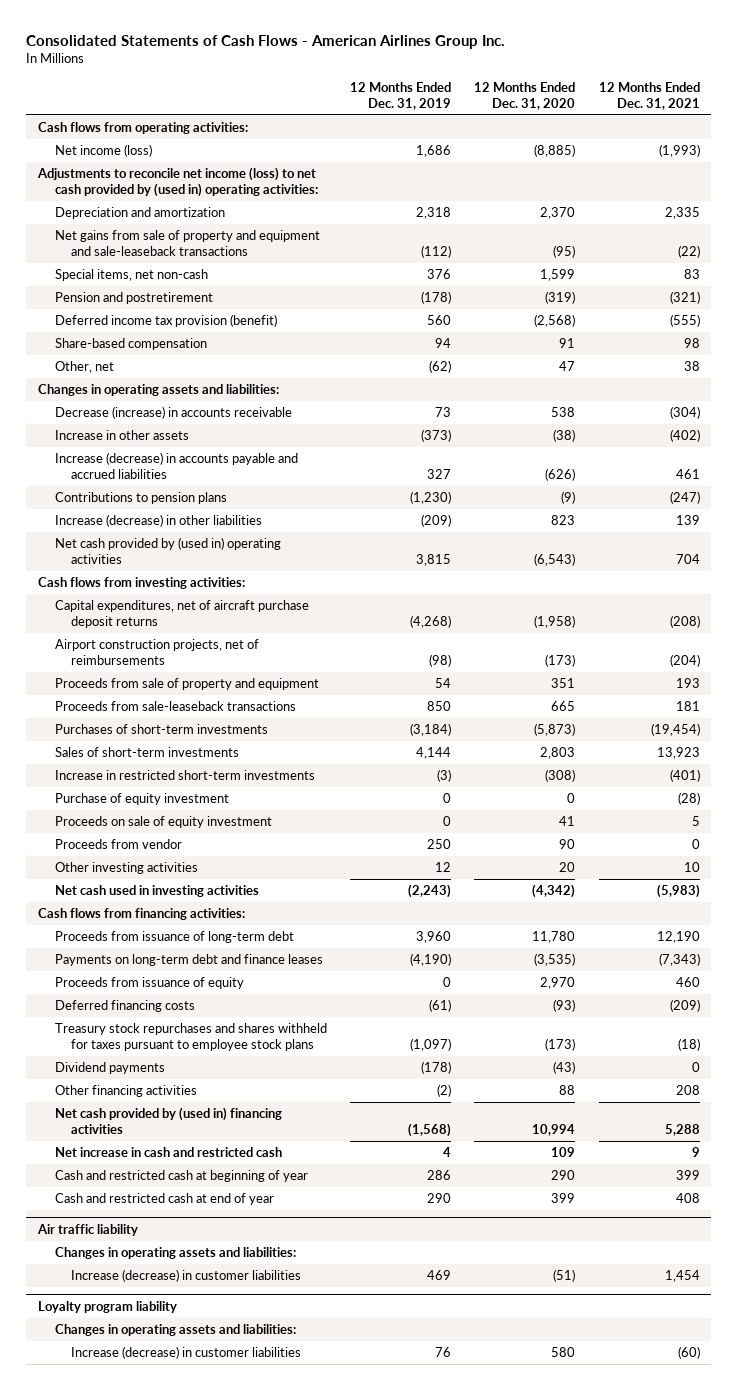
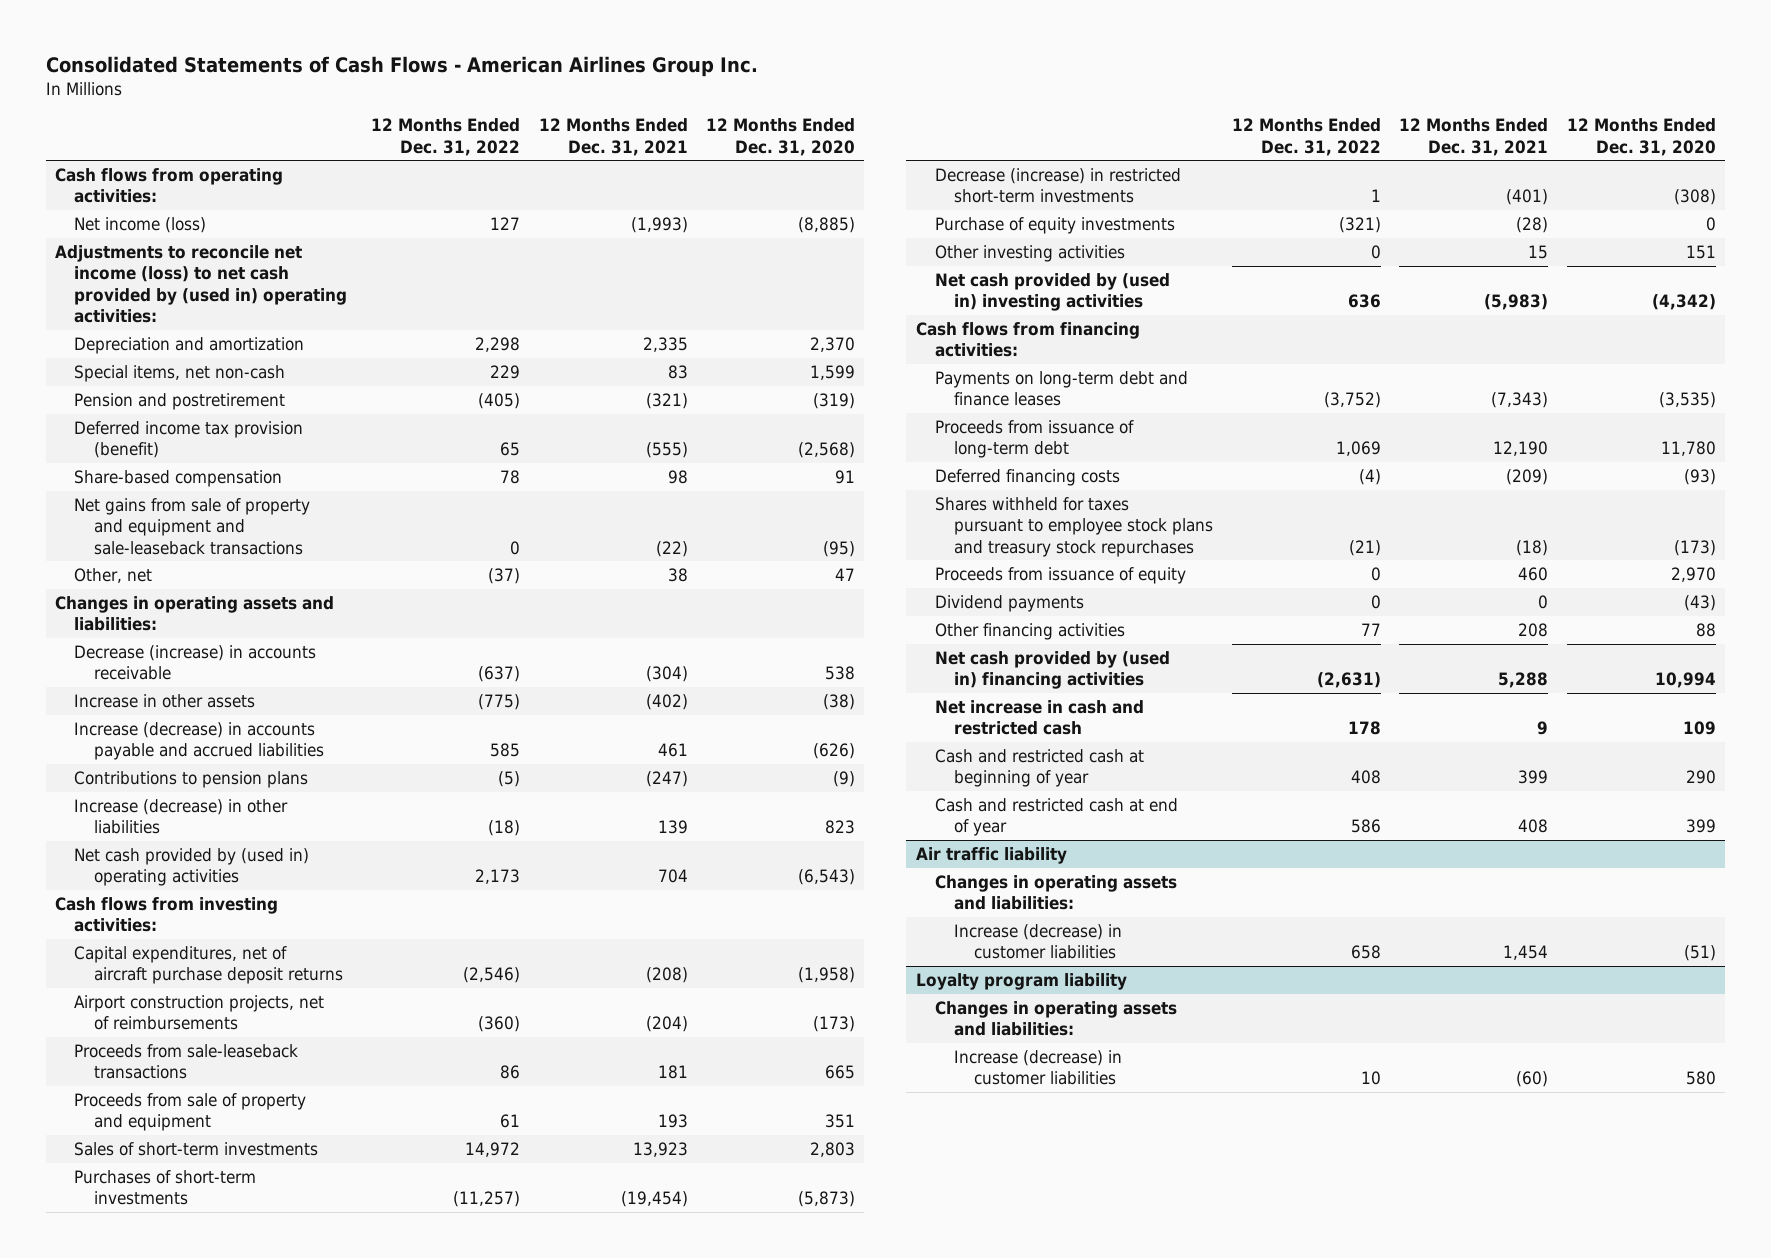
[349,82,451,110] 12 Months Ended Dec. 31, 2019 -> none
none -> [371,118,521,156] 12 Months Ended Dec. 31, 2022
[54,230,320,256] Net gains from sale of property and equipment and sale-leaseback transactions -> [74,497,311,555] Net gains from sale of property and equipment and sale-leaseback transactions
[54,678,319,691] Proceeds from sale of property and equipment -> [74,1092,307,1132] Proceeds from sale of property and equipment
[54,816,272,829] Proceeds on sale of equity investment -> none
[54,839,182,850] Proceeds from vendor -> none
[54,724,268,735] Purchases of short-term investments -> [74,1169,257,1206] Purchases of short-term investments
[54,770,315,781] Increase in restricted short-term investments -> [935,167,1182,204] Decrease (increase) in restricted short-term investments
[54,793,229,806] Purchase of equity investment -> [935,216,1176,234] Purchase of equity investments
[559,862,576,873] 20 -> [1685,244,1716,259] 151
[683,862,700,873] 10 -> [1528,244,1549,259] 15
[54,885,259,898] Net cash used in investing activities -> [935,272,1171,312] Net cash provided by (used in) investing activities
[54,931,294,944] Proceeds from issuance of long-term debt -> [935,419,1135,459] Proceeds from issuance of long-term debt
[54,1023,327,1051] Treasury stock repurchases and shares withheld for taxes pursuant to employee stock plans -> [935,496,1214,557] Shares withheld for taxes pursuant to employee stock plans and treasury stock repurchases
[54,977,244,990] Proceeds from issuance of equity -> [935,566,1187,584] Proceeds from issuance of equity

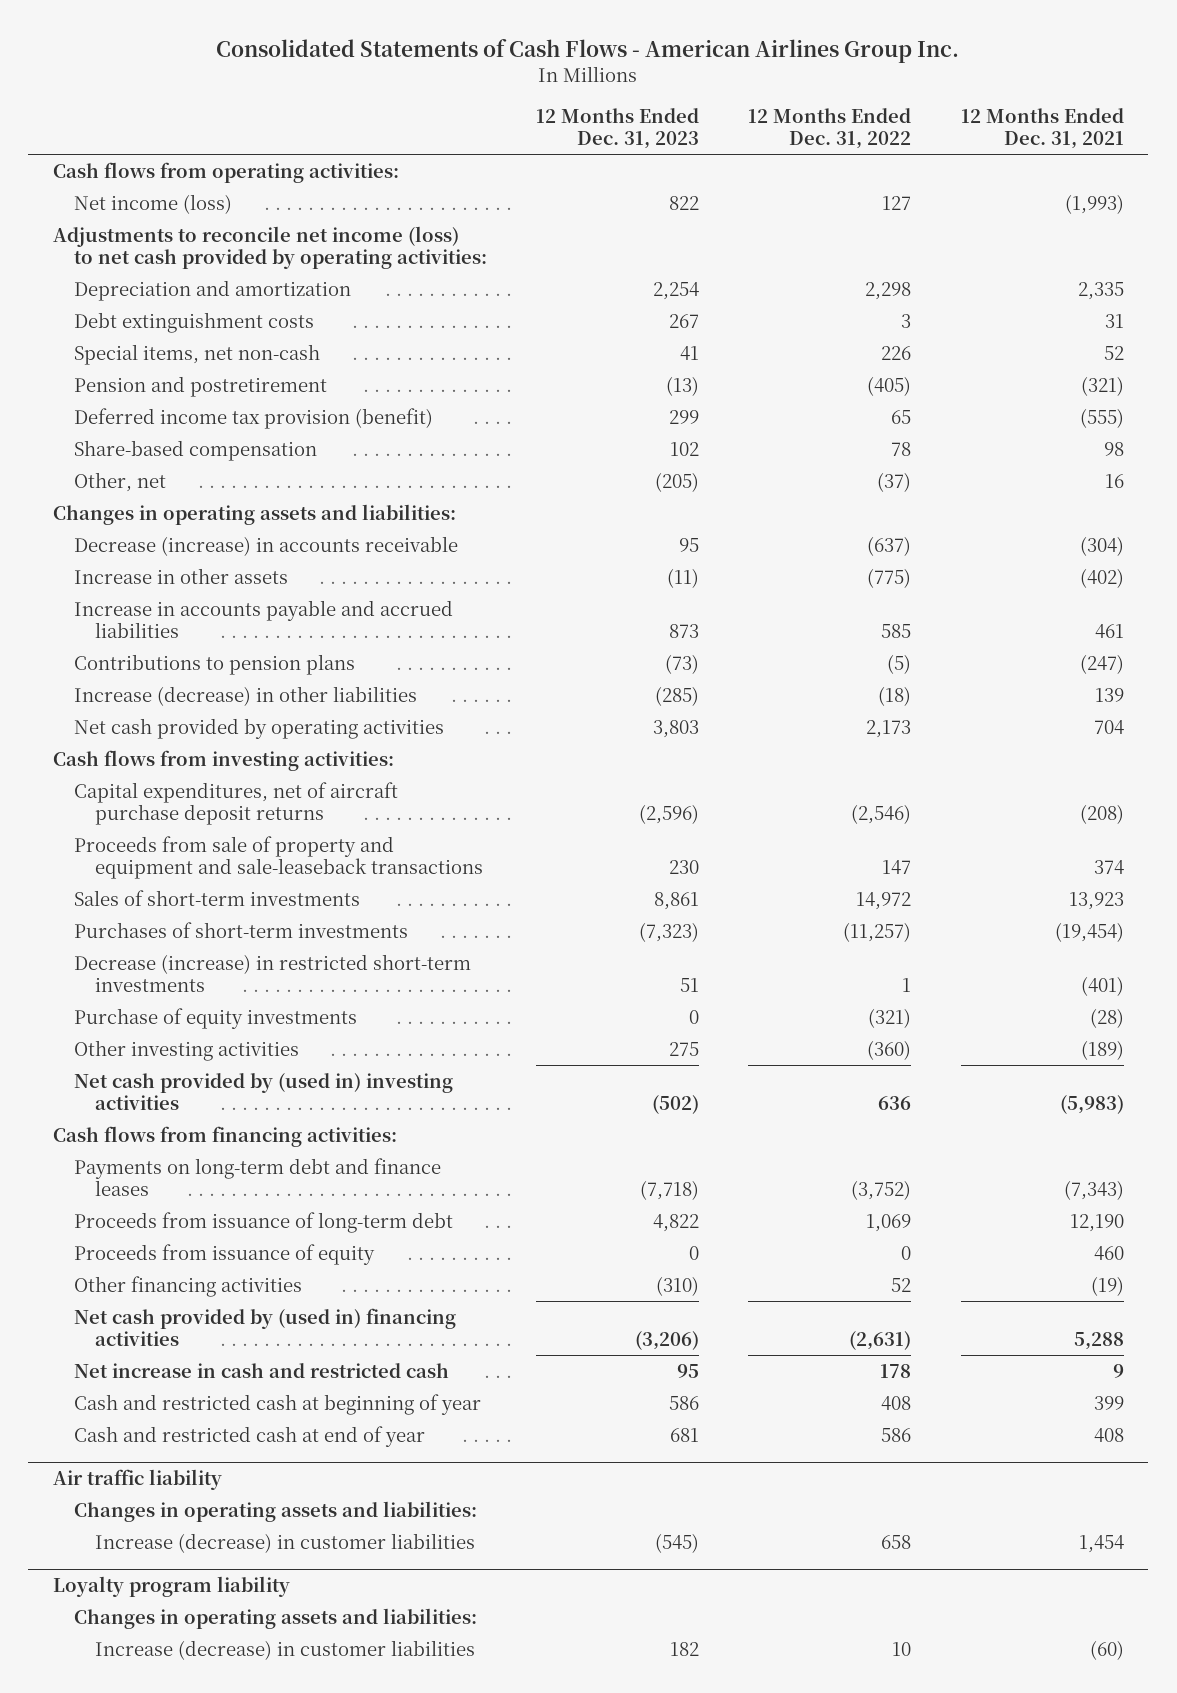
[706,118,856,156] 12 Months Ended Dec. 31, 2020 -> none
none -> [536,107,700,149] 12 Months Ended Dec. 31, 2023
[54,244,348,323] Adjustments to reconcile net income (loss) to net cash provided by (used in) operating activities: -> [53,225,488,269] Adjustments to reconcile net income (loss) to net cash provided by operating activities:
none -> [74,311,315,333] Debt extinguishment costs
[490,364,521,379] 229 -> [881,345,912,360] 226
[667,364,688,379] 83 -> [1103,345,1124,360] 52
[74,497,311,555] Net gains from sale of property and equipment and sale-leaseback transactions -> none
[667,567,688,582] 38 -> [1104,473,1124,488] 16
[74,721,324,761] Increase (decrease) in accounts payable and accrued liabilities -> [74,599,454,638] Increase in accounts payable and accrued liabilities
[74,847,310,887] Net cash provided by (used in) operating activities -> [74,717,445,739] Net cash provided by operating activities
[74,994,325,1031] Airport construction projects, net of reimbursements -> none
[74,1092,307,1132] Proceeds from sale of property and equipment -> none
[74,1043,299,1080] Proceeds from sale-leaseback transactions -> [74,835,484,879] Proceeds from sale of property and equipment and sale-leaseback transactions
[500,1065,521,1080] 86 -> [882,859,912,874] 147
[657,1065,688,1080] 181 -> [1093,859,1124,874] 374
[1370,244,1381,259] 0 -> [867,1039,912,1060] (360)
[1528,244,1549,259] 15 -> [1080,1039,1124,1060] (189)
[935,468,1121,486] Deferred financing costs -> none
[935,496,1214,557] Shares withheld for taxes pursuant to employee stock plans and treasury stock repurchases -> none
[935,594,1085,612] Dividend payments -> none
[1360,622,1381,636] 77 -> [891,1277,912,1292] 52
[1518,622,1549,637] 208 -> [1090,1275,1124,1296] (19)

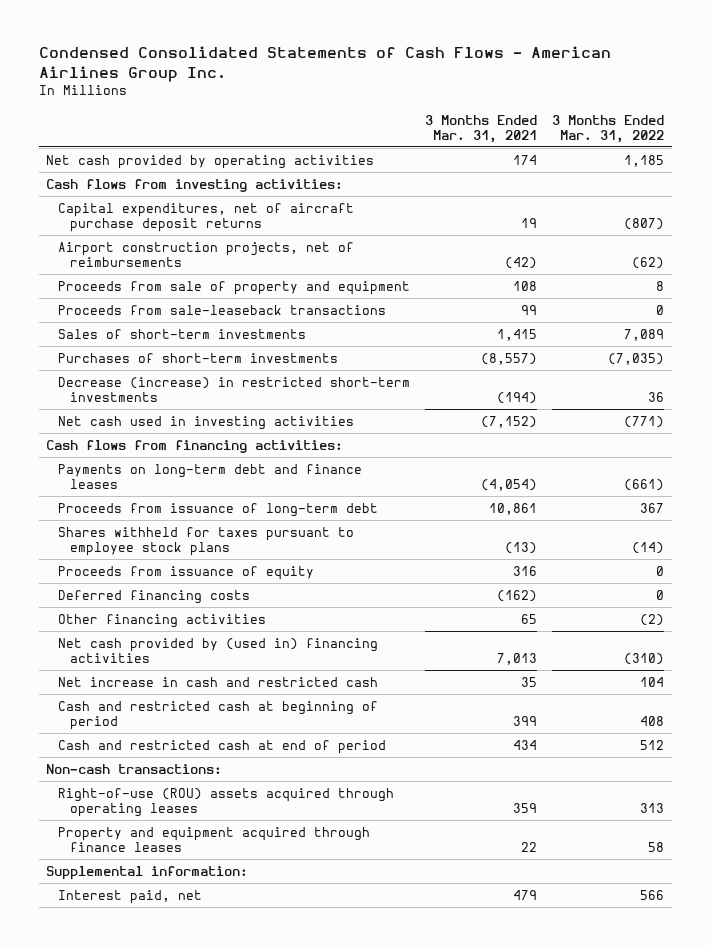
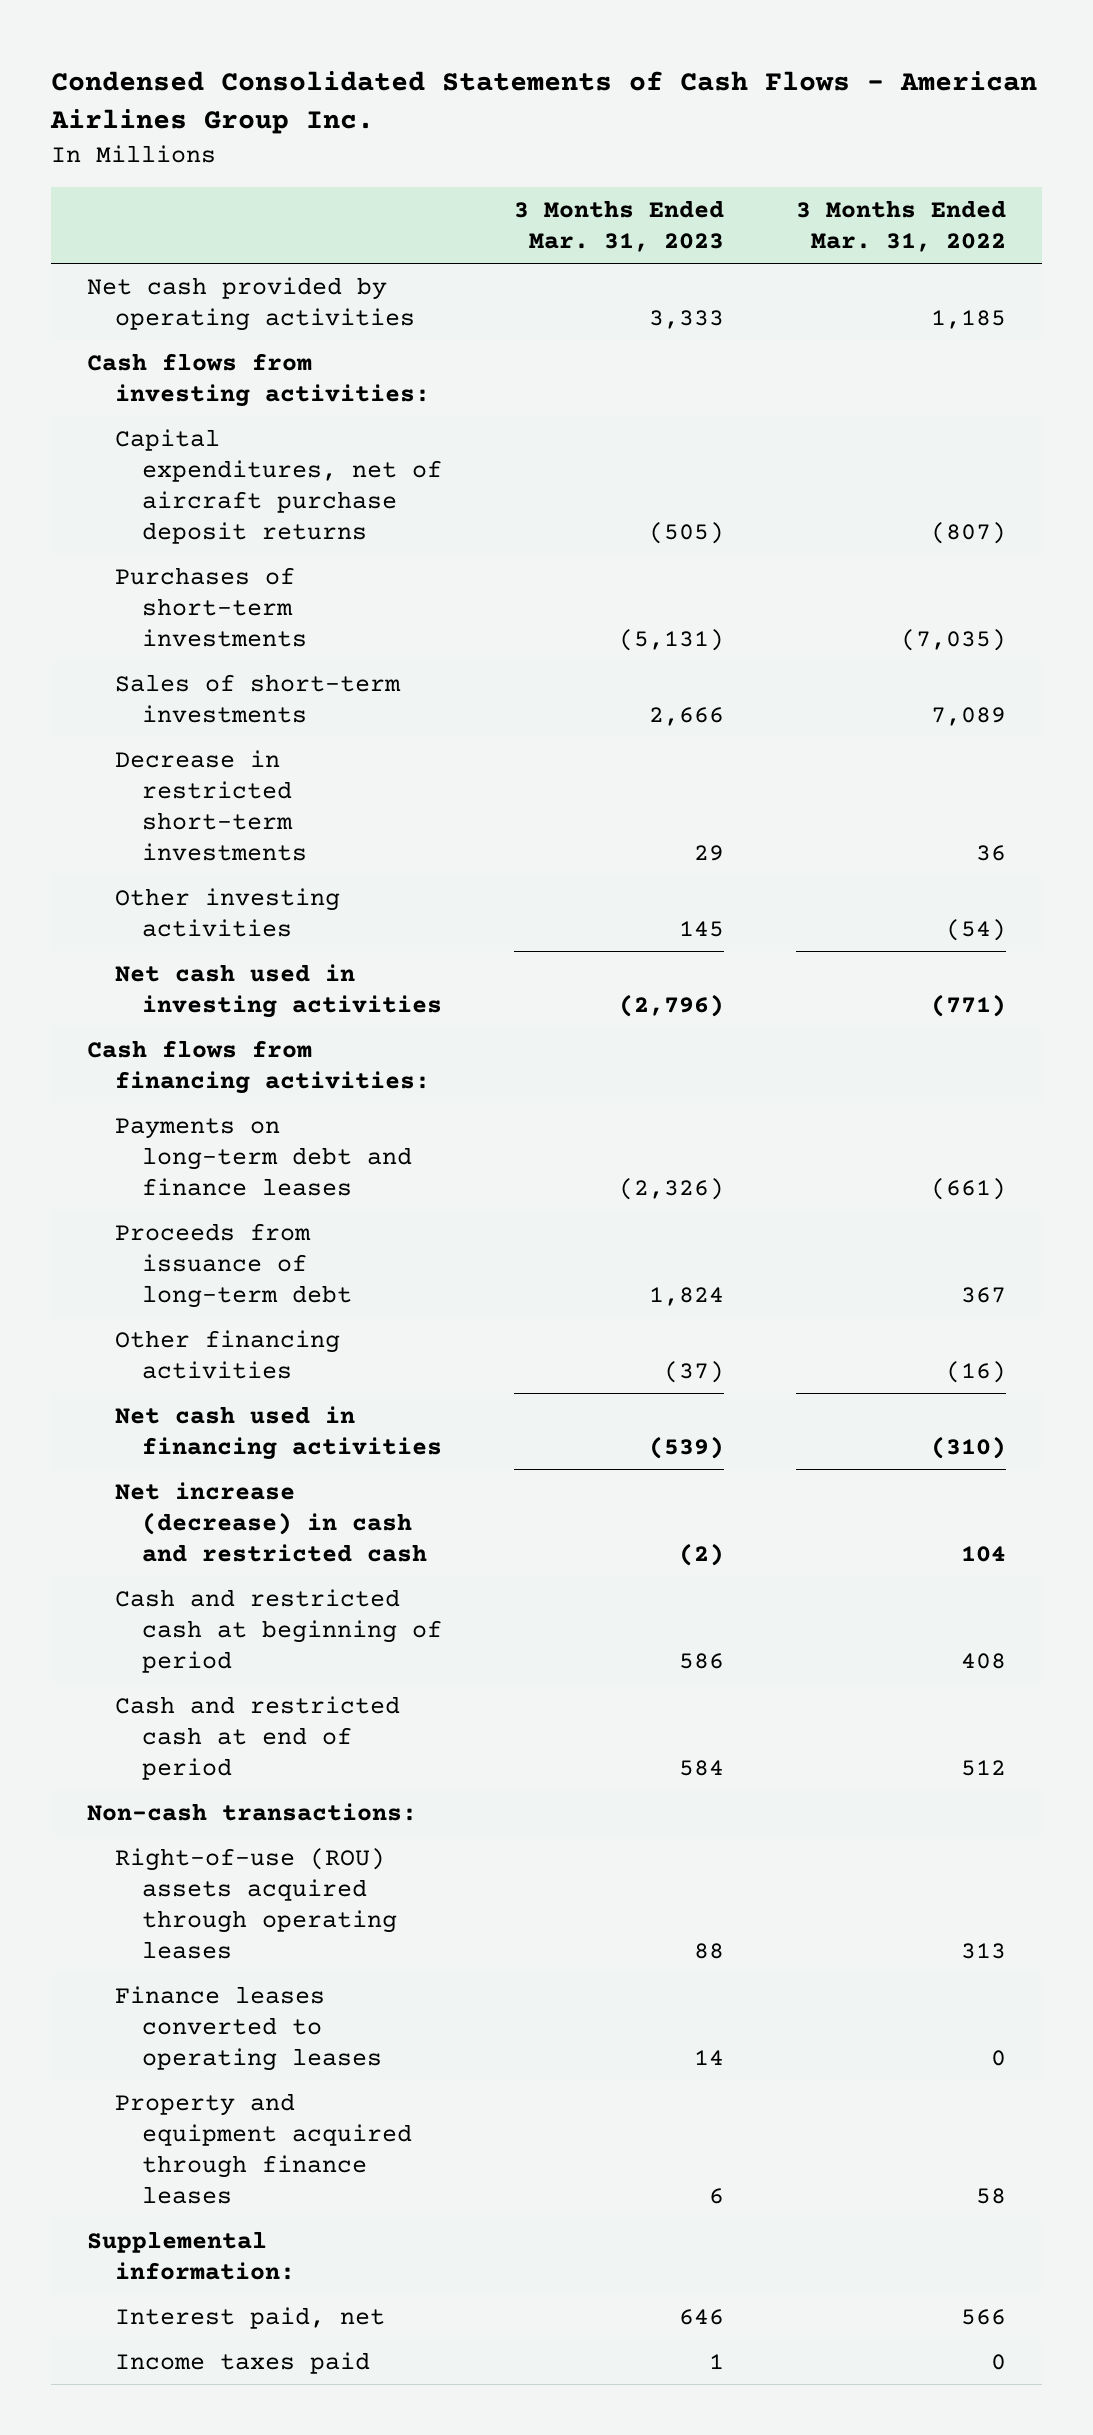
[425,114,538,144] 3 Months Ended Mar. 31, 2021 -> none
none -> [514,199,725,252] 3 Months Ended Mar. 31, 2023
[57,241,354,267] Airport construction projects, net of reimbursements -> none
[57,280,410,295] Proceeds from sale of property and equipment -> none
[57,304,386,315] Proceeds from sale-leaseback transactions -> none
[57,328,306,339] Sales of short-term investments -> [114,673,401,723] Sales of short-term investments
[57,376,410,402] Decrease (increase) in restricted short-term investments -> [114,749,308,861] Decrease in restricted short-term investments
none -> [114,887,340,937] Other investing activities
[57,526,354,556] Shares withheld for taxes pursuant to employee stock plans -> none
[57,565,314,580] Proceeds from issuance of equity -> none
[57,589,250,604] Deferred financing costs -> none
[640,613,665,626] (2) -> [946,1360,1007,1383] (16)
[57,637,378,663] Net cash provided by (used in) financing activities -> [114,1405,443,1460] Net cash used in financing activities
[57,676,378,687] Net increase in cash and restricted cash -> [114,1481,428,1562] Net increase (decrease) in cash and restricted cash
none -> [114,1985,383,2071] Finance leases converted to operating leases
none -> [114,2351,370,2374] Income taxes paid

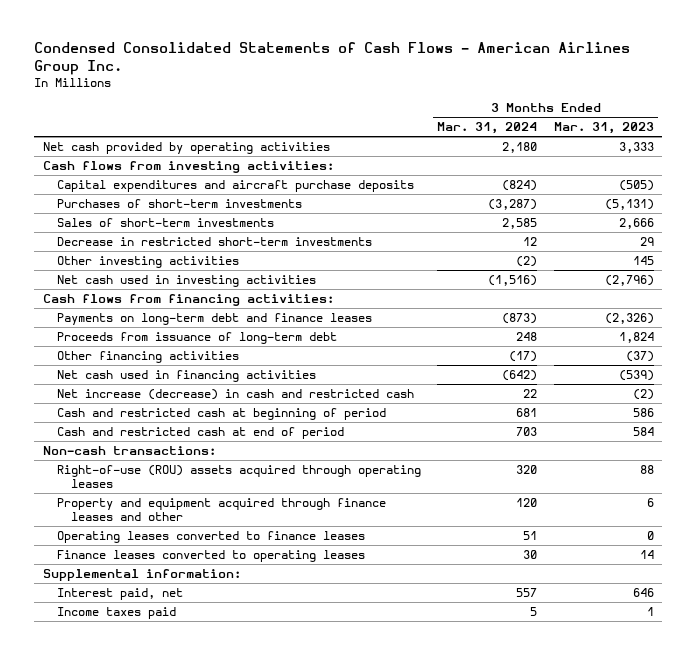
[796,199,1007,252] 3 Months Ended Mar. 31, 2022 -> none
none -> [437,122,538,135] Mar. 31, 2024
[114,428,443,544] Capital expenditures, net of aircraft purchase deposit returns -> [56,179,414,192] Capital expenditures and aircraft purchase deposits
none -> [56,497,386,521] Property and equipment acquired through finance leases and other
none -> [56,530,365,543] Operating leases converted to finance leases
[114,2092,413,2204] Property and equipment acquired through finance leases -> none

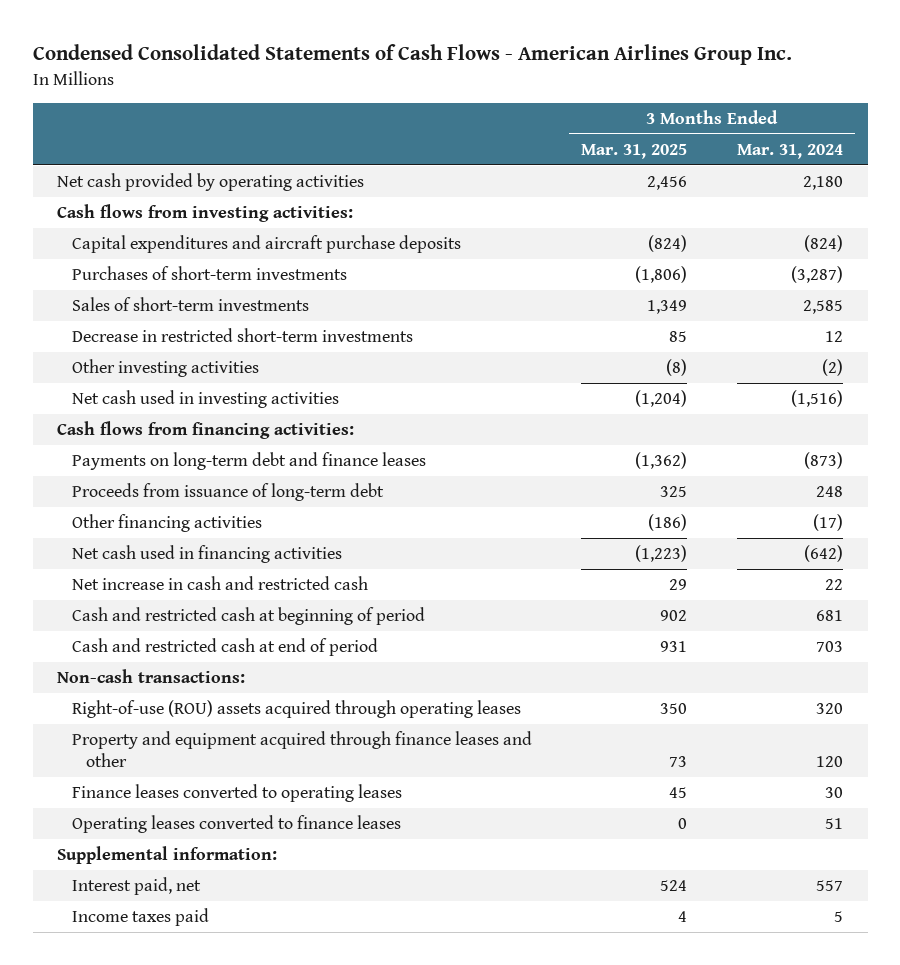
[554,122,655,135] Mar. 31, 2023 -> none
none -> [581,143,688,159] Mar. 31, 2025
[56,388,414,400] Net increase (decrease) in cash and restricted cash -> [71,576,368,591] Net increase in cash and restricted cash
[56,530,365,543] Operating leases converted to finance leases -> [71,815,401,834] Operating leases converted to finance leases

